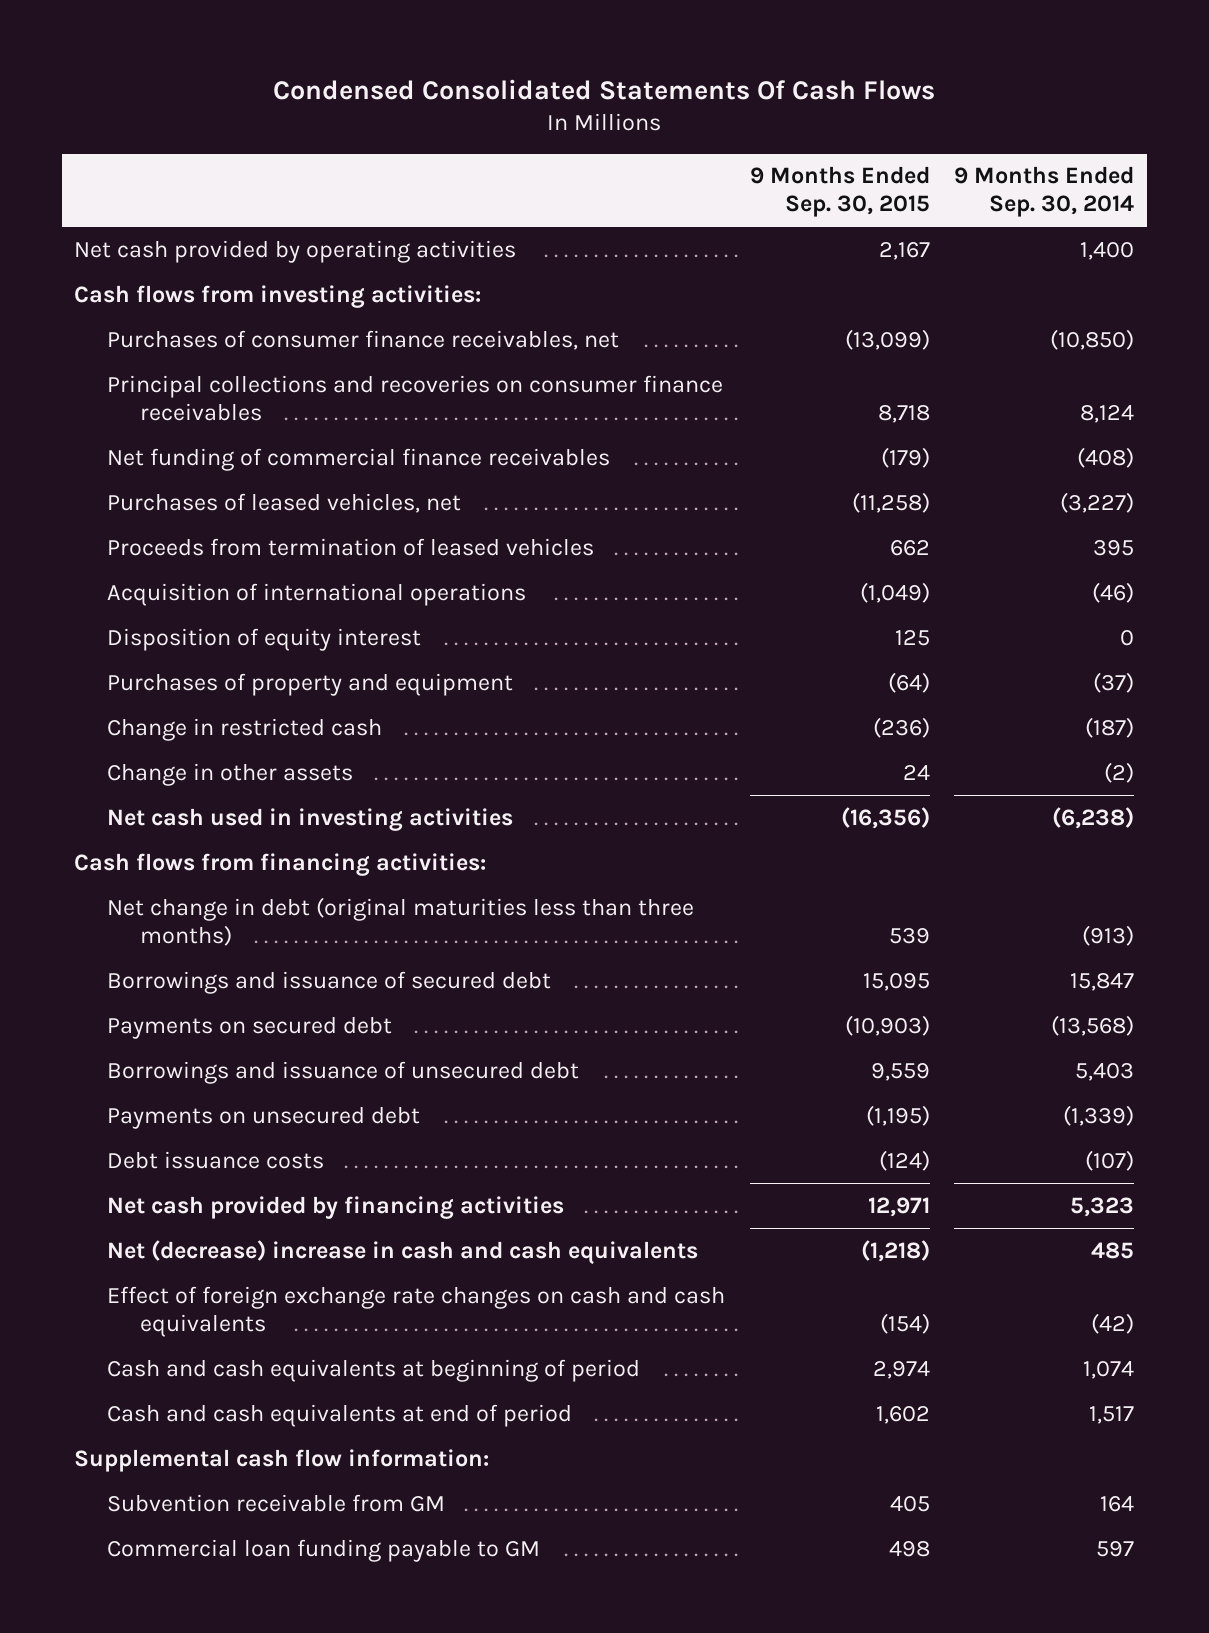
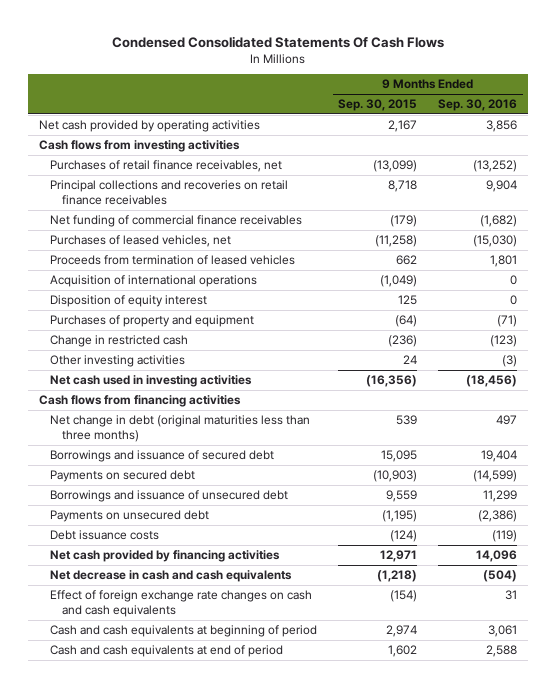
[954,166,1135,218] 9 Months Ended Sep. 30, 2014 -> none
none -> [438,99,518,112] Sep. 30, 2016
[74,284,482,308] Cash flows from investing activities: -> [38,140,240,153] Cash flows from investing activities
[107,329,620,350] Purchases of consumer finance receivables, net -> [50,160,283,173] Purchases of retail finance receivables, net
[107,374,724,421] Principal collections and recoveries on consumer finance receivables -> [50,180,289,205] Principal collections and recoveries on retail finance receivables
[107,762,354,786] Change in other assets -> [50,355,186,368] Other investing activities
[74,852,487,876] Cash flows from financing activities: -> [38,395,241,408] Cash flows from financing activities
[107,1239,699,1264] Net (decrease) increase in cash and cash equivalents -> [50,570,293,583] Net decrease in cash and cash equivalents
[74,1448,490,1472] Supplemental cash flow information: -> none
[107,1493,446,1512] Subvention receivable from GM -> none
[107,1538,541,1562] Commercial loan funding payable to GM -> none

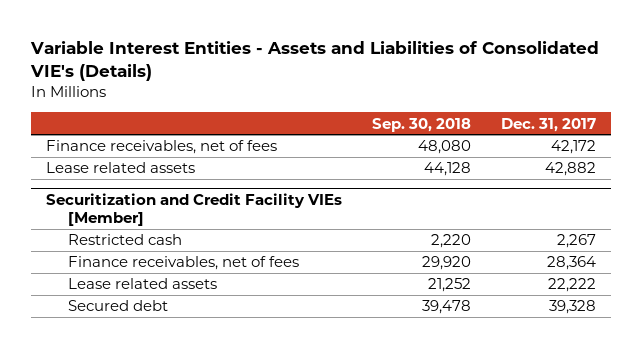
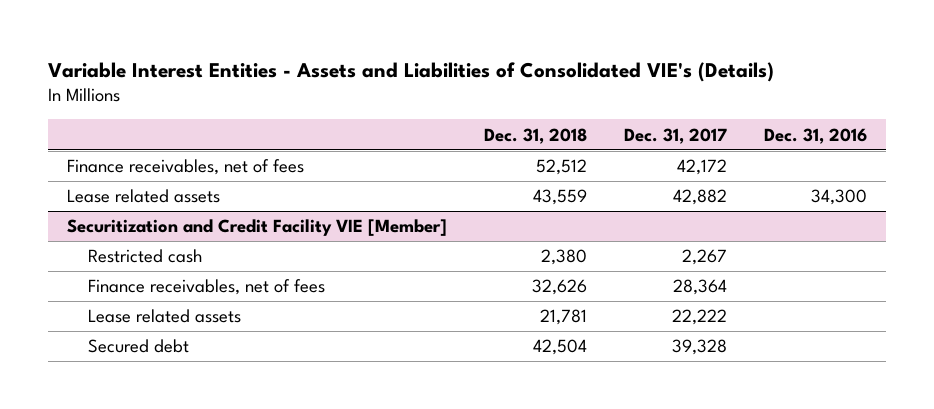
[372,117,472,132] Sep. 30, 2018 -> none
none -> [483,127,587,144] Dec. 31, 2018
none -> [764,127,868,144] Dec. 31, 2016
[45,192,342,227] Securitization and Credit Facility VIEs [Member] -> [66,219,447,237] Securitization and Credit Facility VIE [Member]

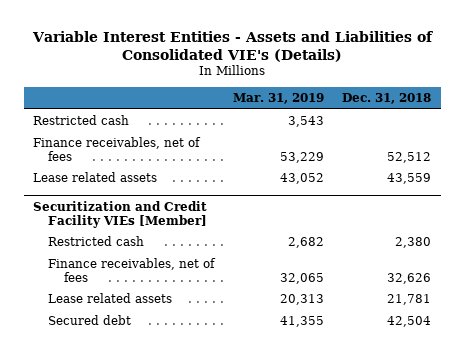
[624,127,728,144] Dec. 31, 2017 -> none
[764,127,868,144] Dec. 31, 2016 -> none
none -> [232,93,324,105] Mar. 31, 2019
none -> [32,115,129,126] Restricted cash
[66,219,447,237] Securitization and Credit Facility VIE [Member] -> [32,200,208,228] Securitization and Credit Facility VIEs [Member]

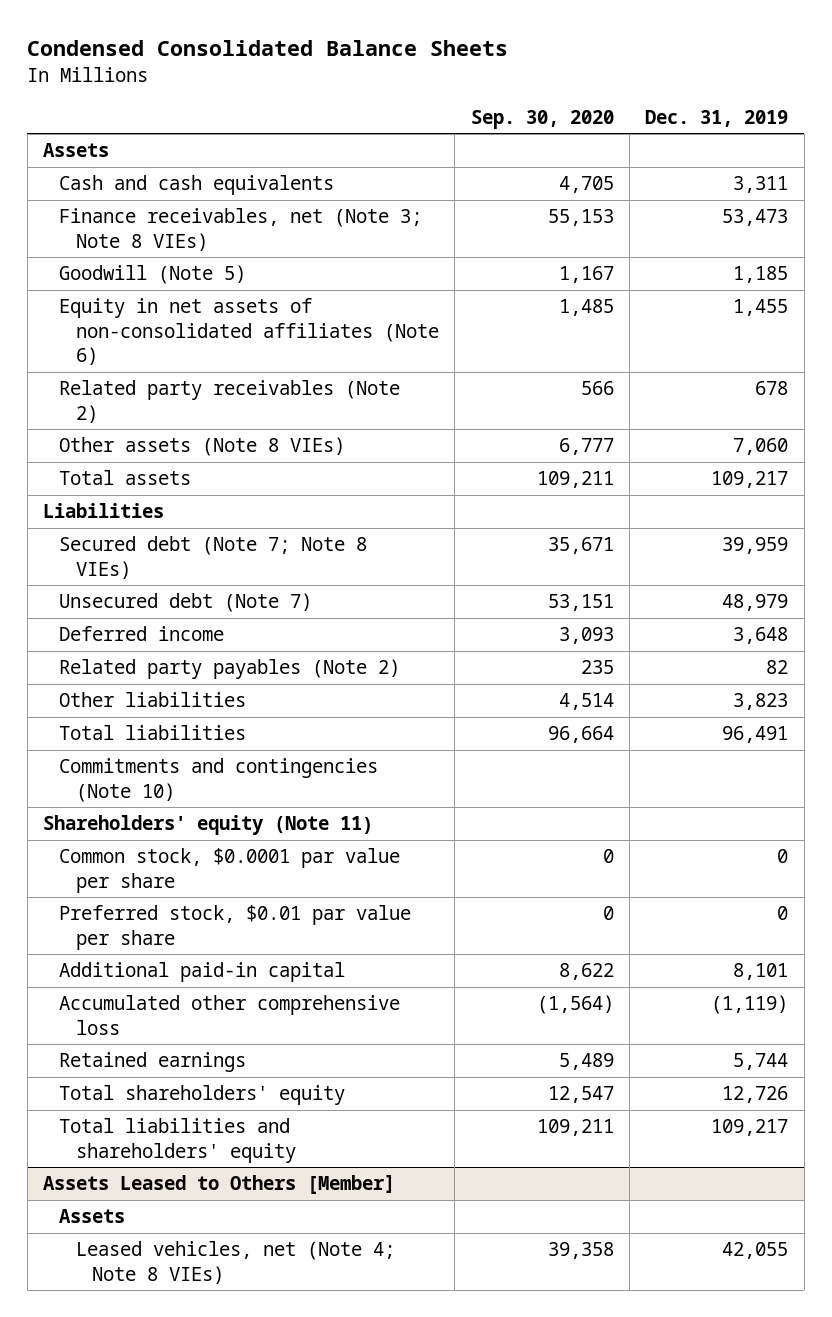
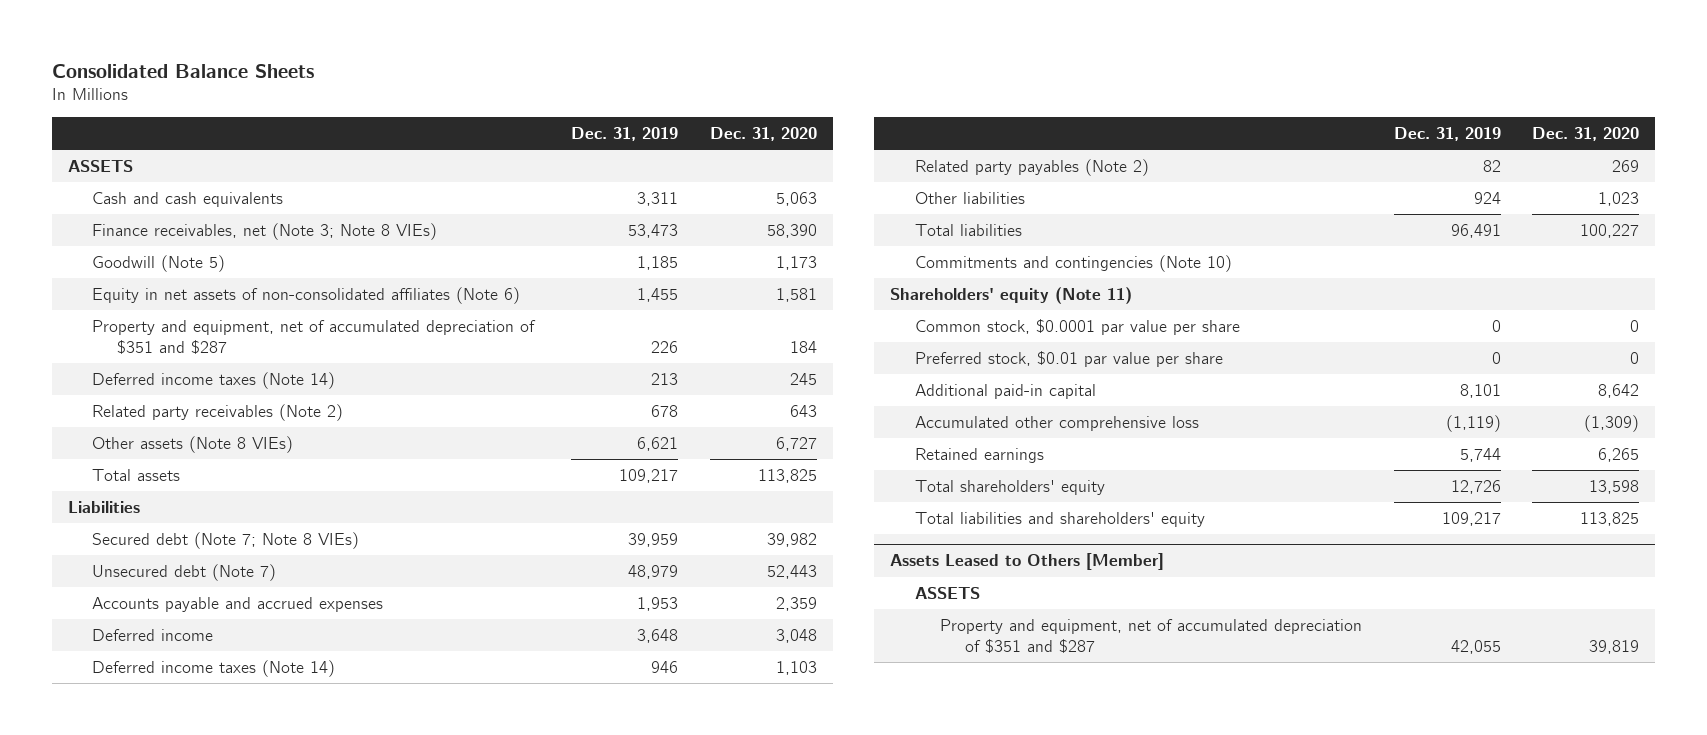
[27,40,509,57] Condensed Consolidated Balance Sheets -> [51,63,314,78] Consolidated Balance Sheets
[470,109,614,129] Sep. 30, 2020 -> none
none -> [709,126,817,141] Dec. 31, 2020
[43,143,110,158] Assets -> [67,159,133,172] ASSETS
none -> [92,319,537,355] Property and equipment, net of accumulated depreciation of $351 and $287
none -> [92,371,336,389] Deferred income taxes (Note 14)
[733,438,789,456] 7,060 -> [636,436,678,451] 6,621
none -> [92,596,384,612] Accounts payable and accrued expenses
none -> [92,659,336,677] Deferred income taxes (Note 14)
[733,693,789,711] 3,823 -> [1473,191,1501,204] 924
[59,1209,126,1224] Assets -> [915,586,981,599] ASSETS
[75,1241,395,1284] Leased vehicles, net (Note 4; Note 8 VIEs) -> [940,618,1363,654] Property and equipment, net of accumulated depreciation of $351 and $287

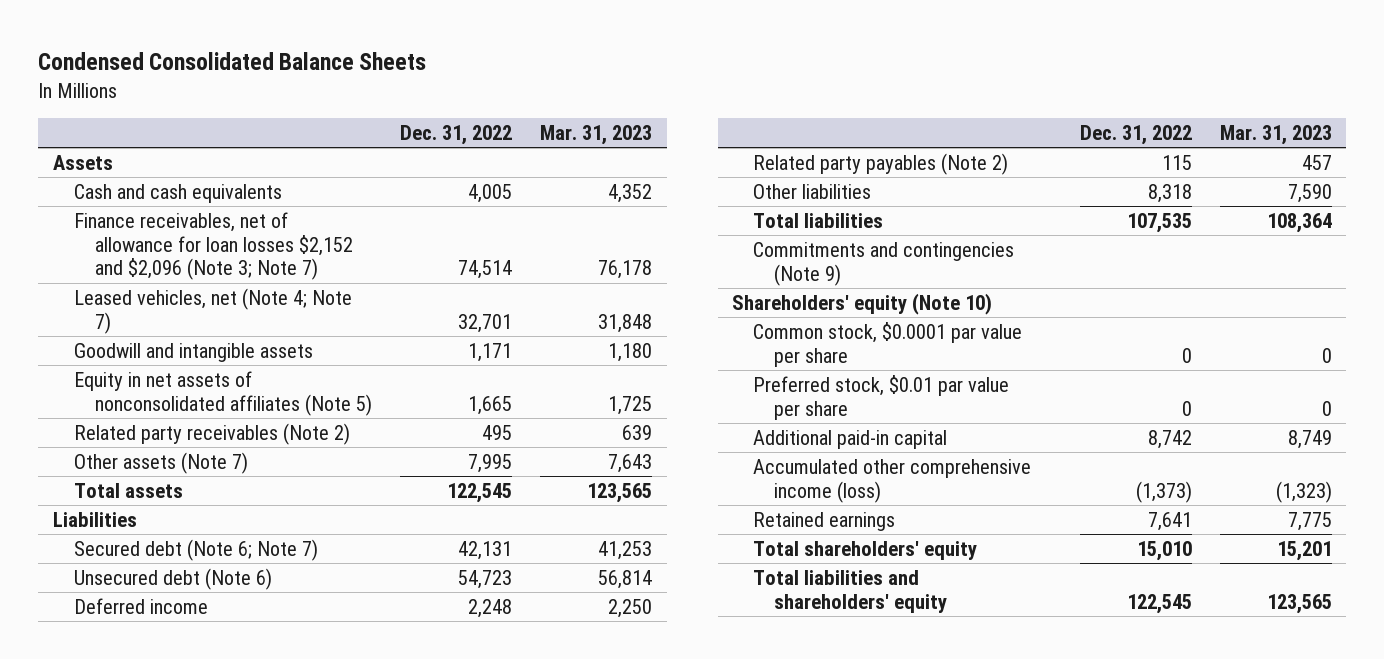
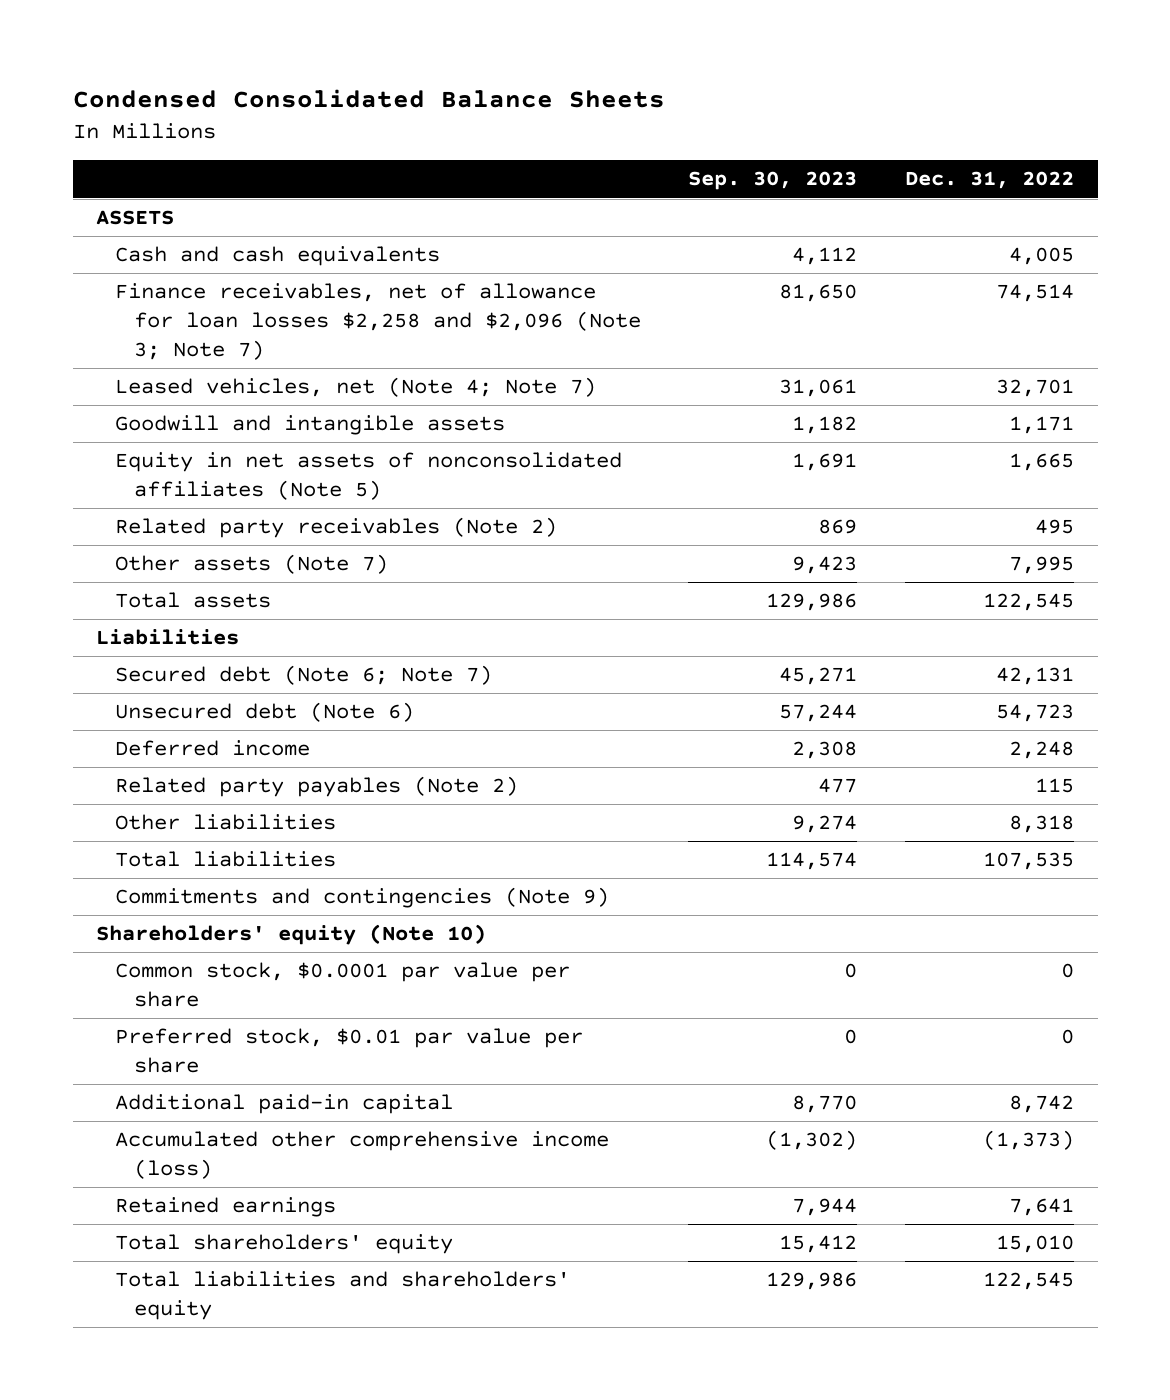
[540,125,653,146] Mar. 31, 2023 -> none
none -> [688,171,858,191] Sep. 30, 2023
[52,154,113,170] Assets -> [96,210,175,226] ASSETS
[73,211,354,281] Finance receivables, net of allowance for loan losses $2,152 and $2,096 (Note 3; Note 7) -> [115,283,641,361] Finance receivables, net of allowance for loan losses $2,258 and $2,096 (Note 3; Note 7)

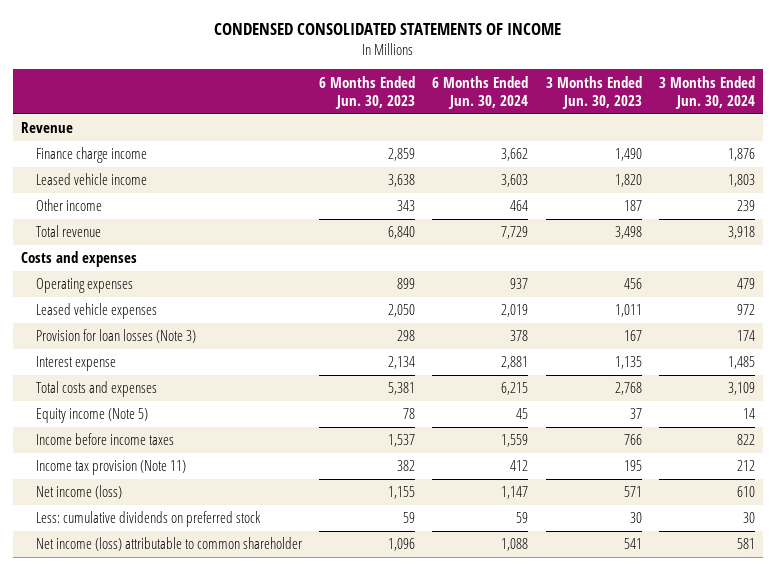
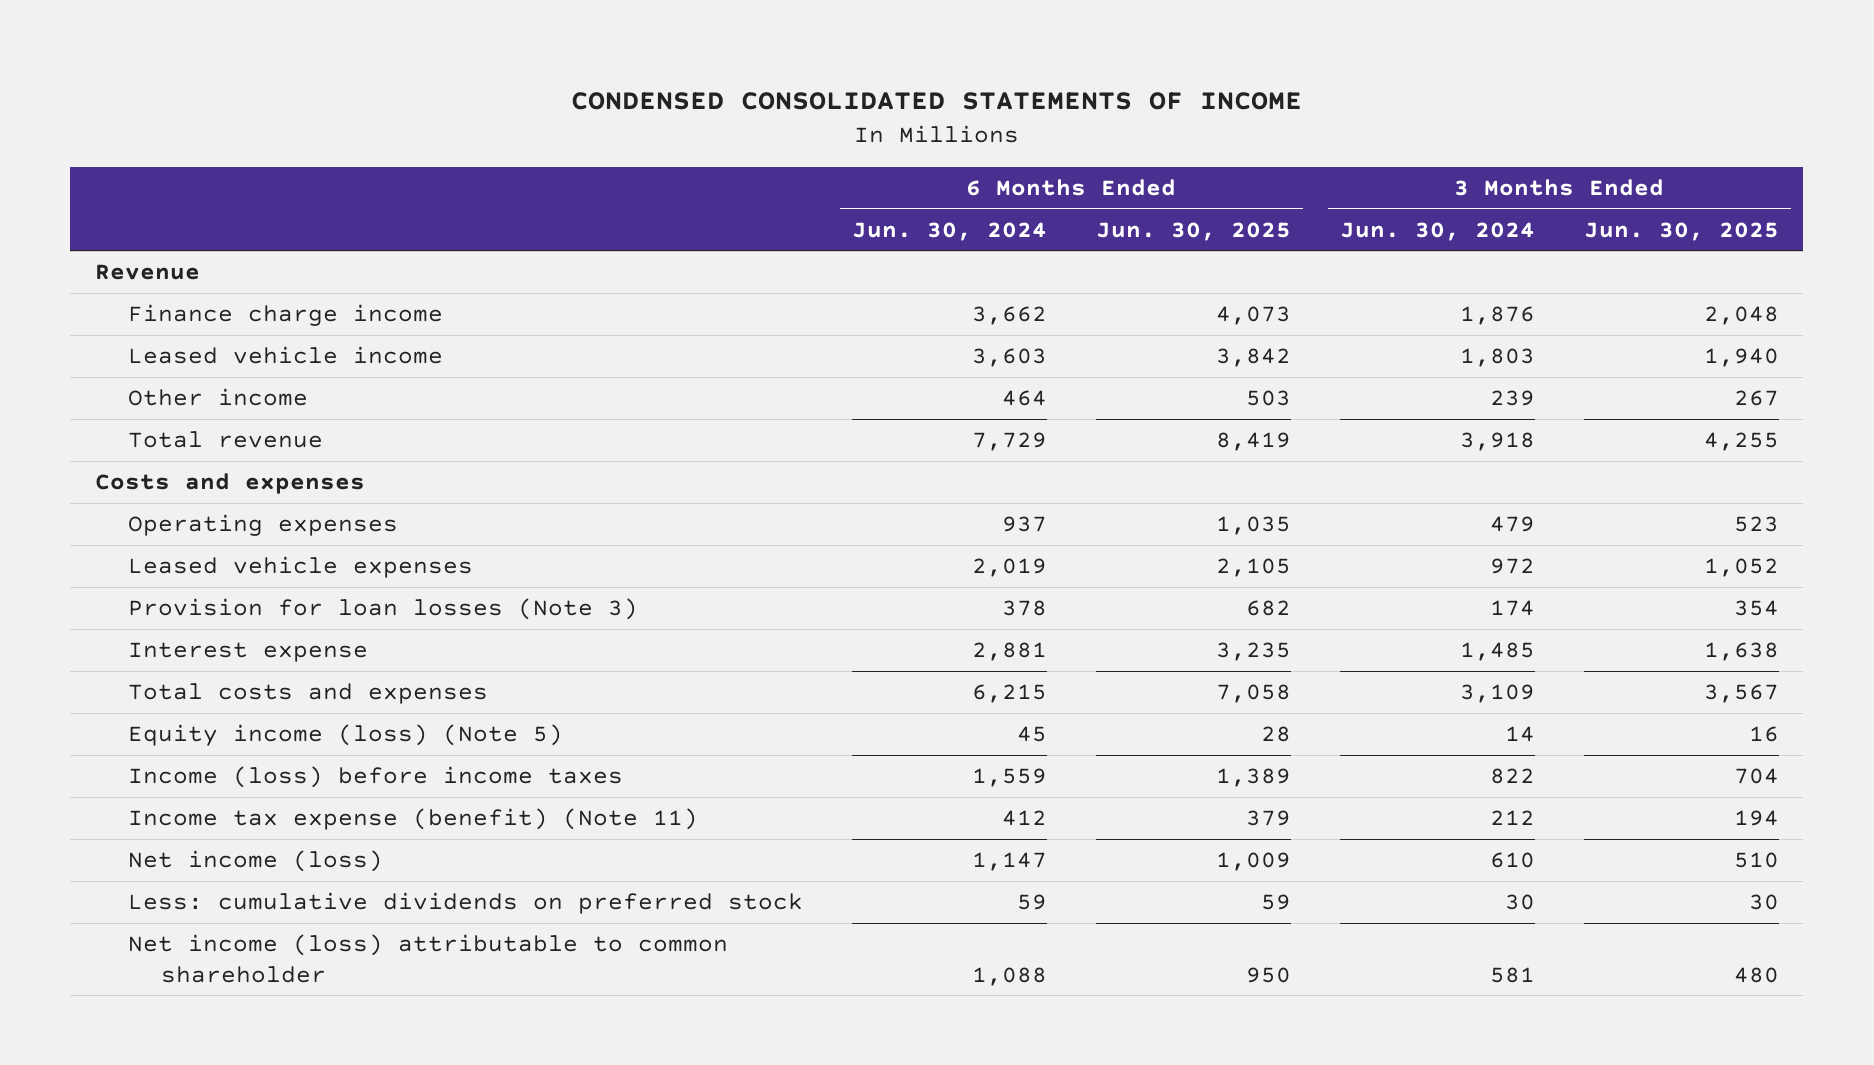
[319,75,416,110] 6 Months Ended Jun. 30, 2023 -> none
[545,75,642,110] 3 Months Ended Jun. 30, 2023 -> none
none -> [1095,221,1291,241] Jun. 30, 2025
none -> [1583,221,1779,241] Jun. 30, 2025
[36,408,149,424] Equity income (Note 5) -> [127,724,563,747] Equity income (loss) (Note 5)
[36,433,175,446] Income before income taxes -> [127,766,623,789] Income (loss) before income taxes
[36,460,187,476] Income tax provision (Note 11) -> [127,808,698,831] Income tax expense (benefit) (Note 11)

